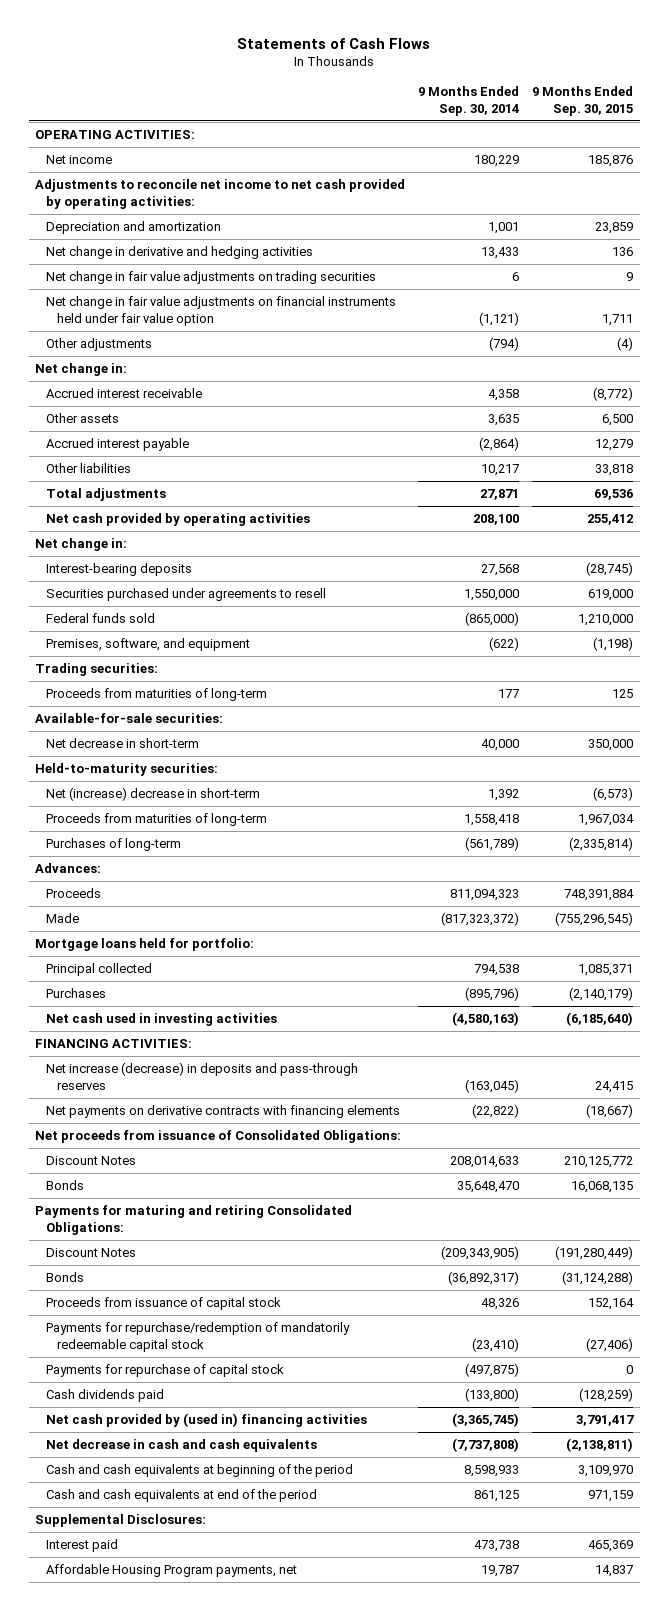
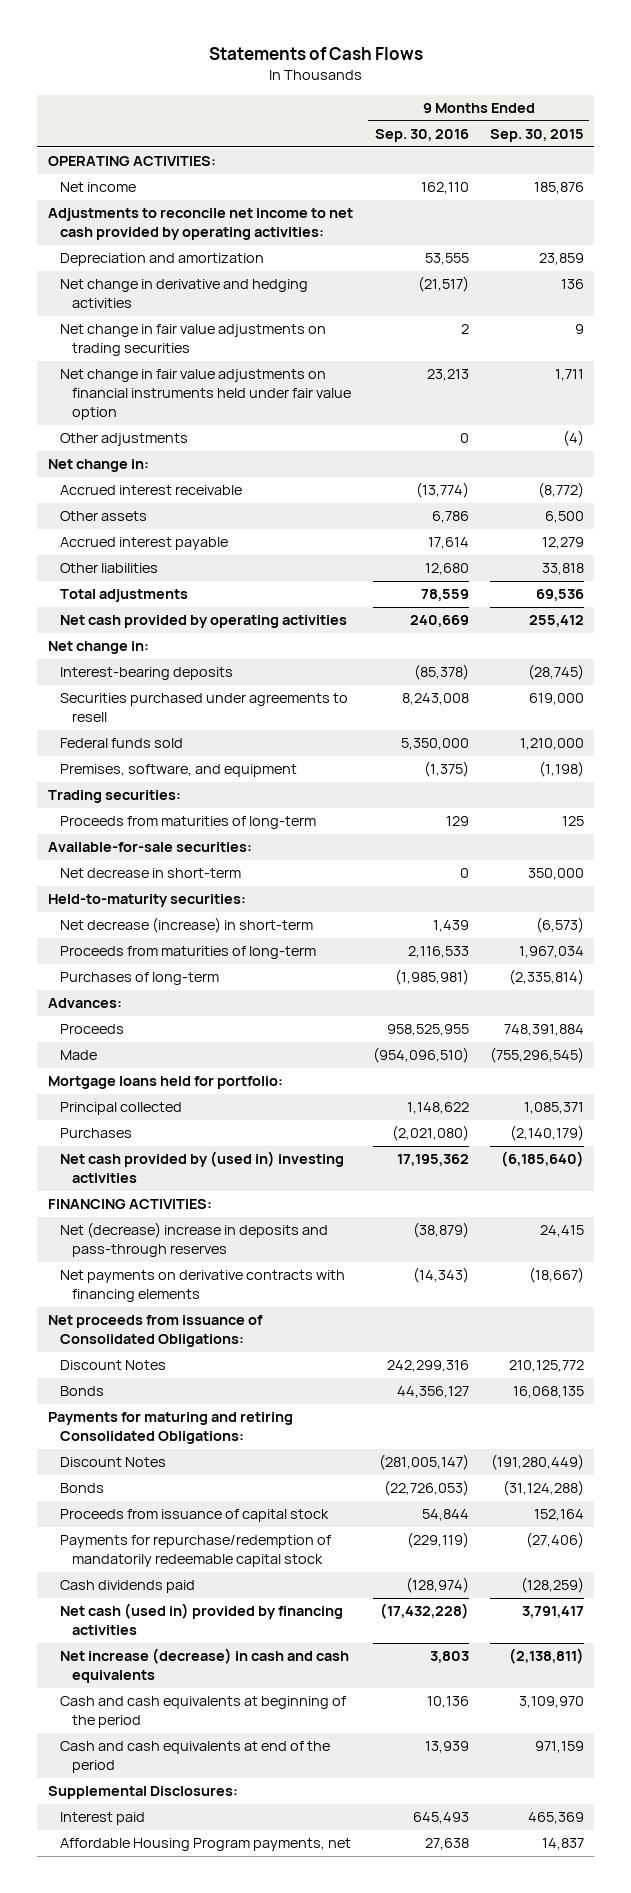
[418,86,520,116] 9 Months Ended Sep. 30, 2014 -> none
none -> [375,129,470,143] Sep. 30, 2016
[45,787,260,802] Net (increase) decrease in short-term -> [59,917,313,934] Net decrease (increase) in short-term
[45,1013,277,1027] Net cash used in investing activities -> [59,1151,344,1184] Net cash provided by (used in) investing activities
[45,1062,358,1090] Net increase (decrease) in deposits and pass-through reserves -> [59,1222,328,1258] Net (decrease) increase in deposits and pass-through reserves
[45,1364,284,1378] Payments for repurchase of capital stock -> none
[45,1413,367,1428] Net cash provided by (used in) financing activities -> [59,1603,343,1636] Net cash (used in) provided by financing activities
[45,1439,317,1453] Net decrease in cash and cash equivalents -> [59,1648,349,1684] Net increase (decrease) in cash and cash equivalents

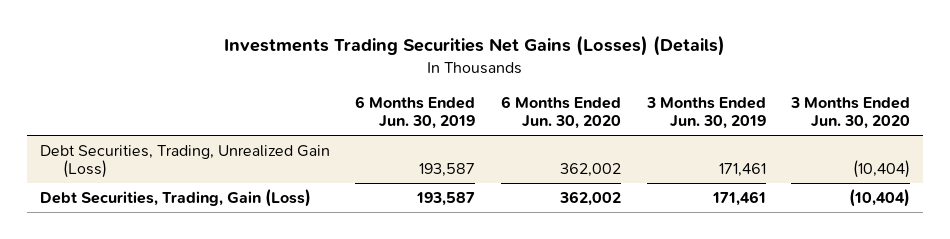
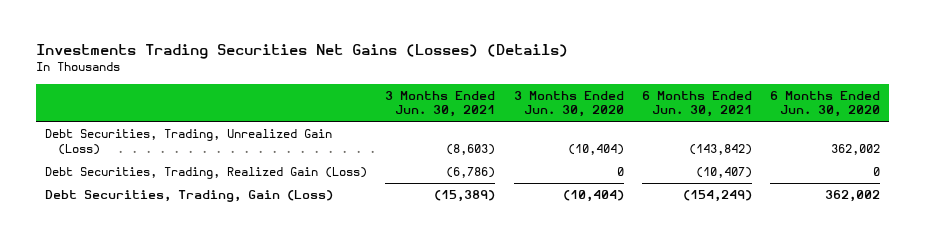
[355,96,476,130] 6 Months Ended Jun. 30, 2019 -> none
[645,97,766,130] 3 Months Ended Jun. 30, 2019 -> none
none -> [385,90,496,118] 3 Months Ended Jun. 30, 2021
none -> [642,90,753,118] 6 Months Ended Jun. 30, 2021
none -> [45,167,368,180] Debt Securities, Trading, Realized Gain (Loss)

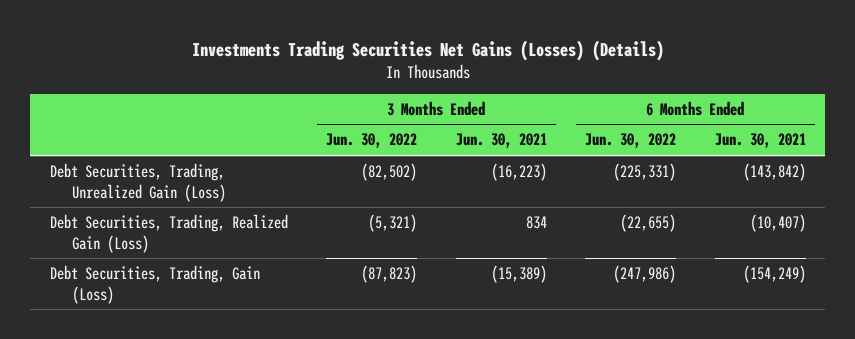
[513,90,624,118] 3 Months Ended Jun. 30, 2020 -> none
[770,90,881,118] 6 Months Ended Jun. 30, 2020 -> none
none -> [326,133,418,149] Jun. 30, 2022
none -> [585,133,677,149] Jun. 30, 2022
[446,143,496,155] (8,603) -> [490,162,547,181] (16,223)
[446,167,496,179] (6,786) -> [525,215,547,229] 834

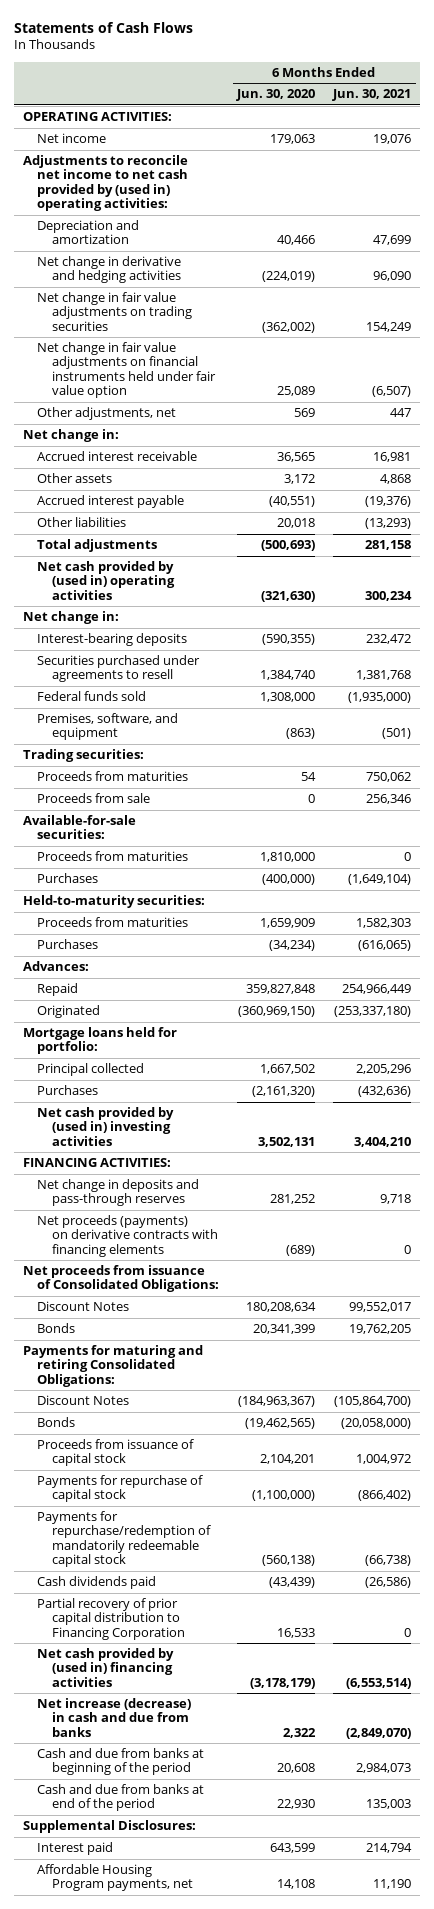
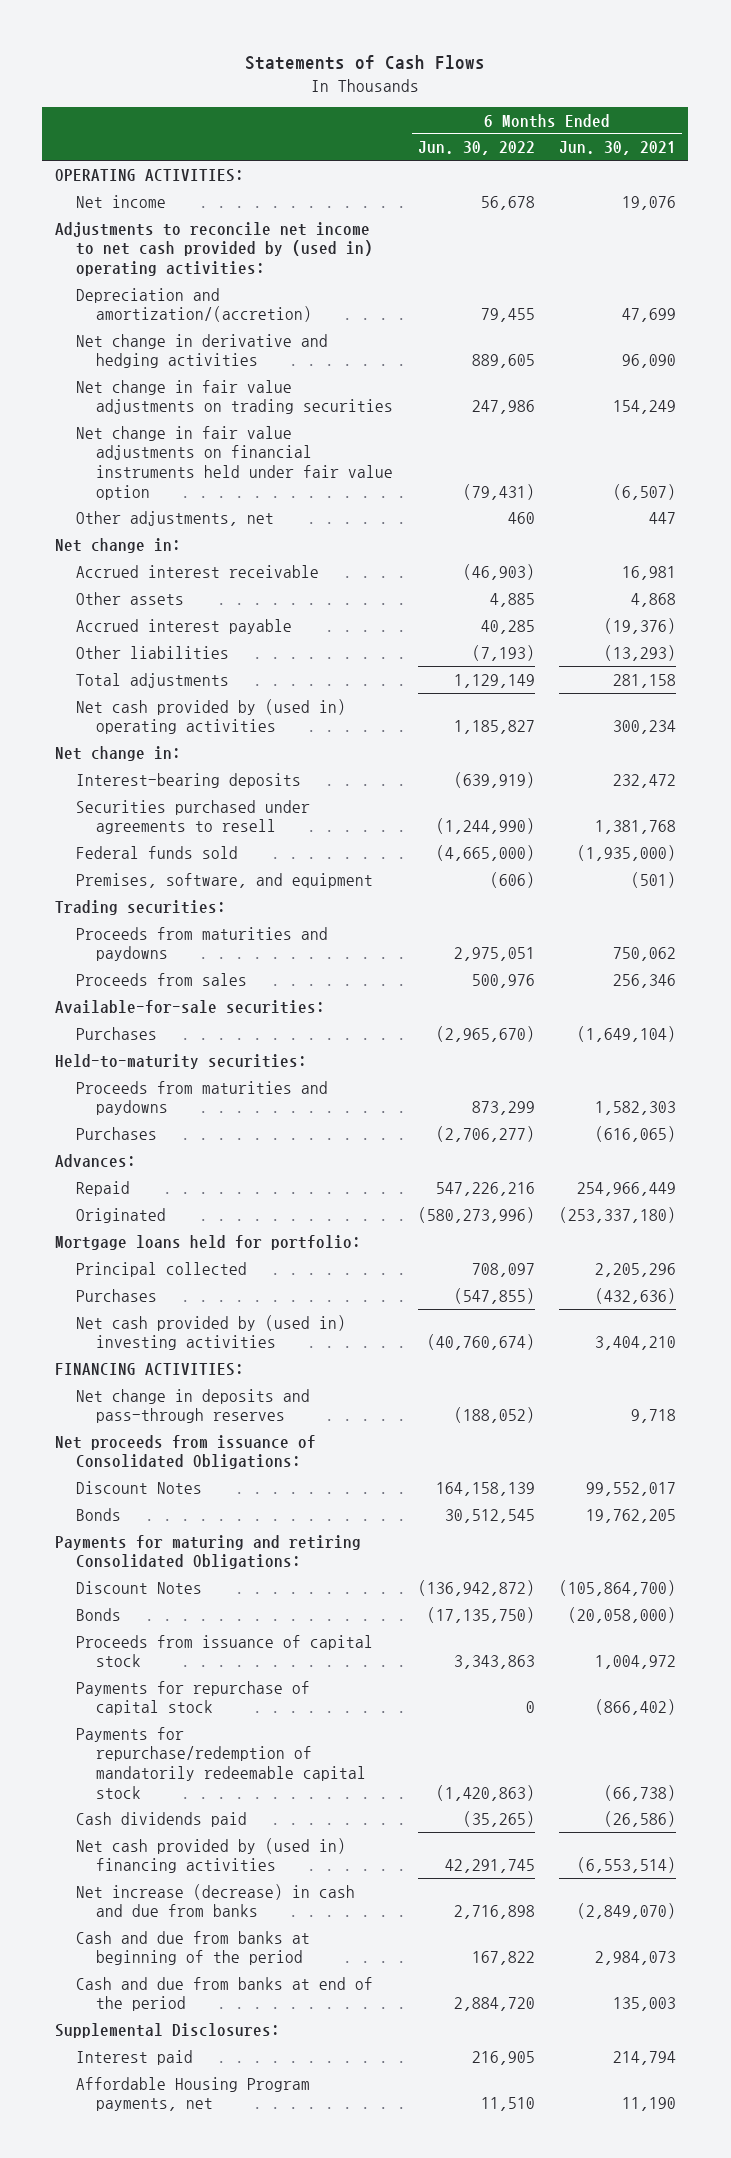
[236,89,316,102] Jun. 30, 2020 -> none
none -> [417,141,535,156] Jun. 30, 2022
[37,220,140,245] Depreciation and amortization -> [75,287,313,323] Depreciation and amortization/(accretion)
[37,771,189,782] Proceeds from maturities -> [75,926,328,962] Proceeds from maturities and paydowns
[37,793,151,804] Proceeds from sale -> [75,972,247,986] Proceeds from sales
[37,851,189,862] Proceeds from maturities -> none
[37,917,189,928] Proceeds from maturities -> [75,1080,328,1116] Proceeds from maturities and paydowns
[37,1215,219,1257] Net proceeds (payments) on derivative contracts with financing elements -> none
[37,1598,186,1640] Partial recovery of prior capital distribution to Financing Corporation -> none

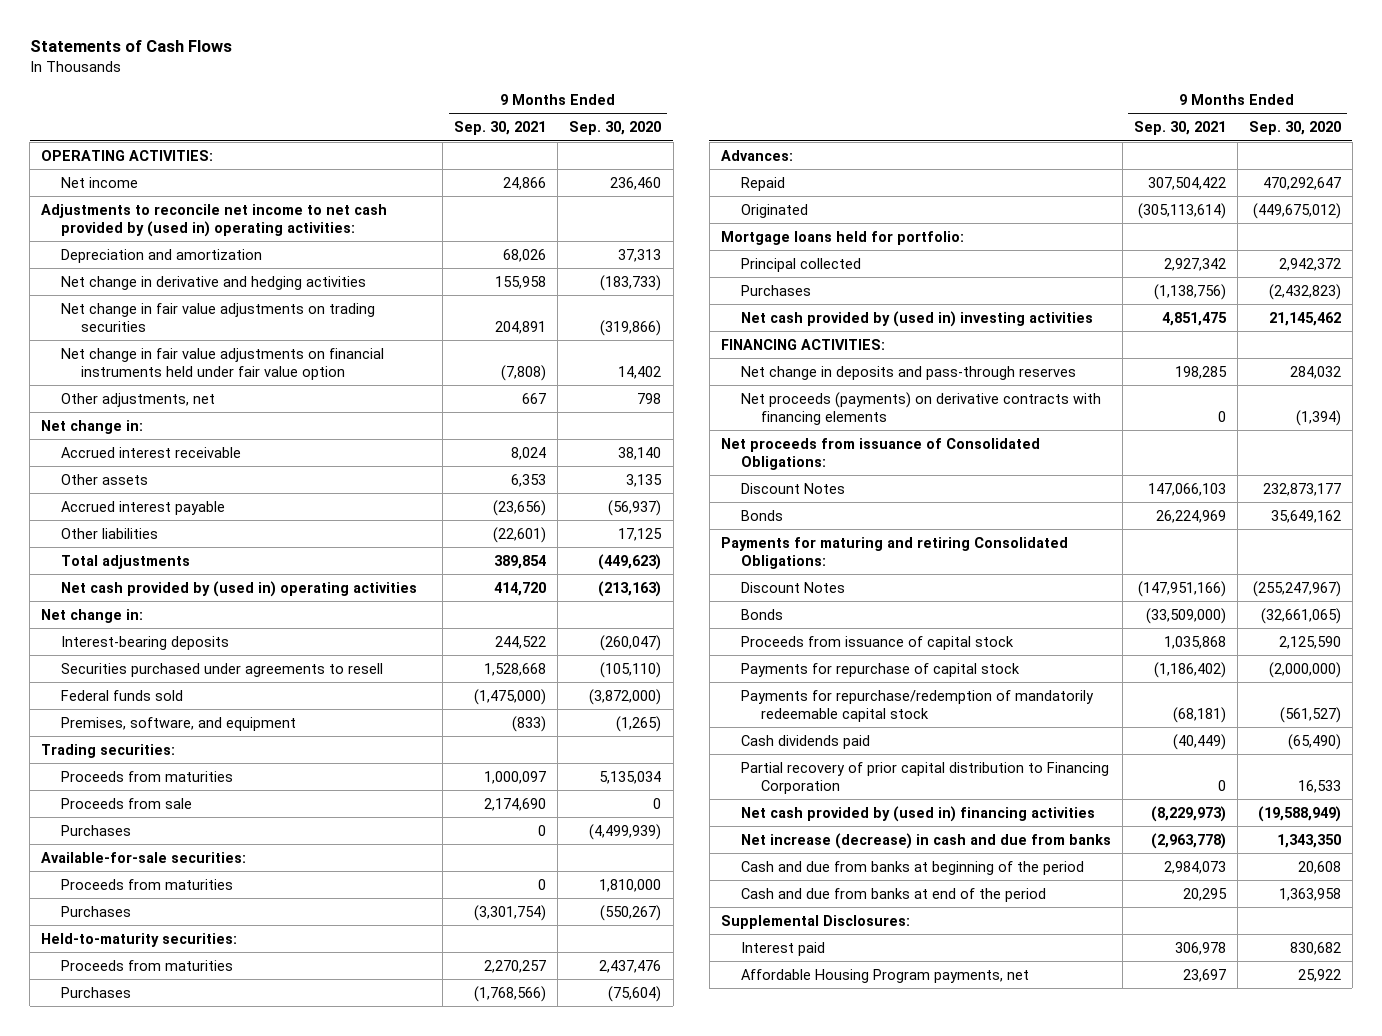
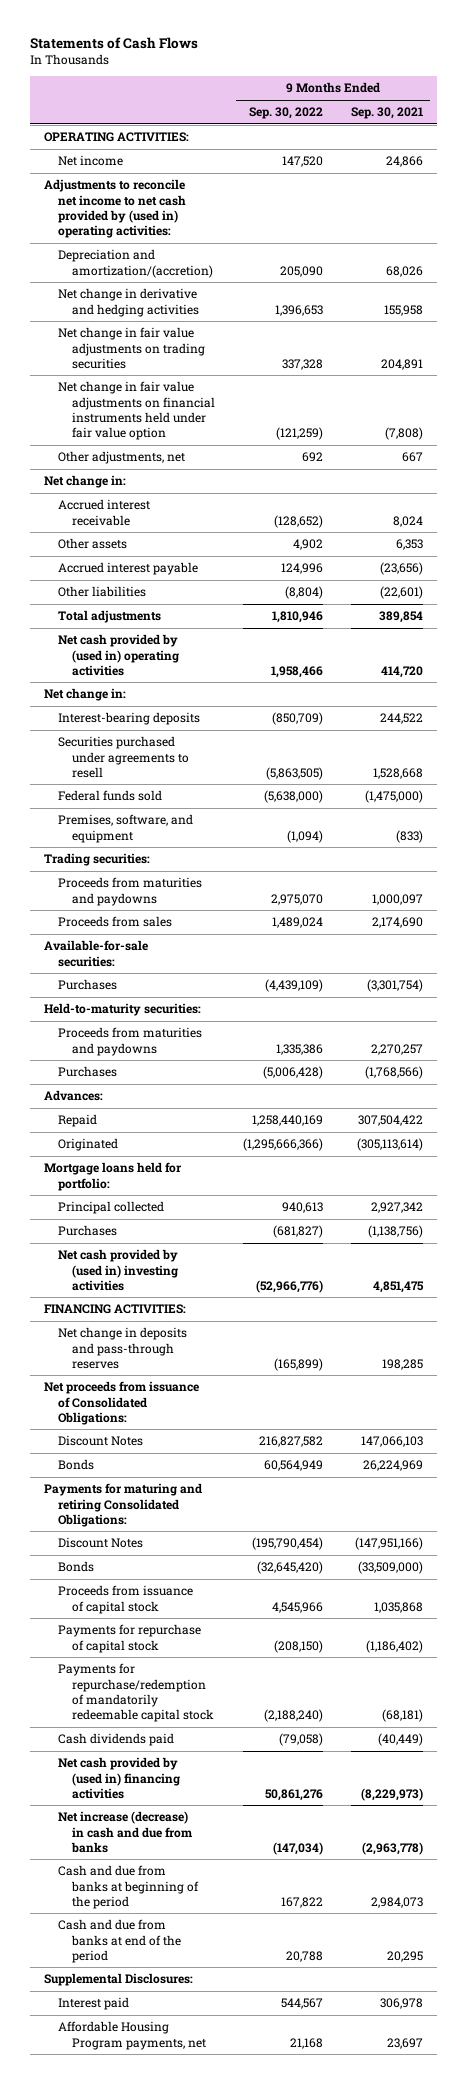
[569,121,662,136] Sep. 30, 2020 -> none
none -> [248,107,323,120] Sep. 30, 2022
[61,248,263,263] Depreciation and amortization -> [57,249,213,278] Depreciation and amortization/(accretion)
[61,824,132,836] Purchases -> none
[61,770,234,782] Proceeds from maturities -> [57,877,202,906] Proceeds from maturities and paydowns
[61,797,193,809] Proceeds from sale -> [57,916,172,928] Proceeds from sales
[61,878,234,890] Proceeds from maturities -> none
[61,959,234,971] Proceeds from maturities -> [57,1027,202,1056] Proceeds from maturities and paydowns
[740,391,1101,425] Net proceeds (payments) on derivative contracts with financing elements -> none
[740,761,1109,794] Partial recovery of prior capital distribution to Financing Corporation -> none

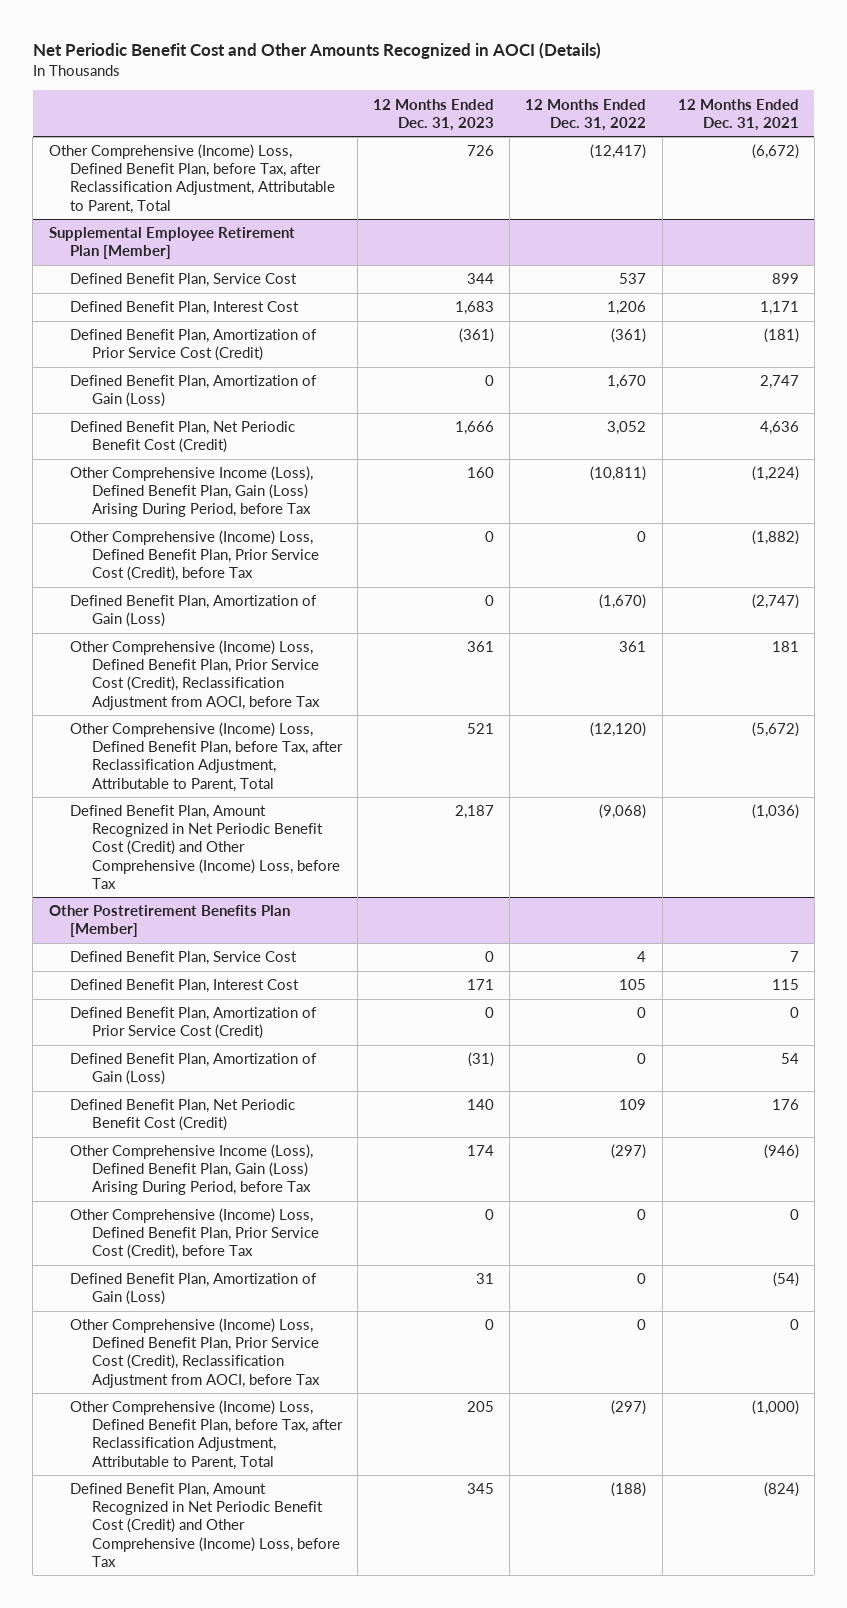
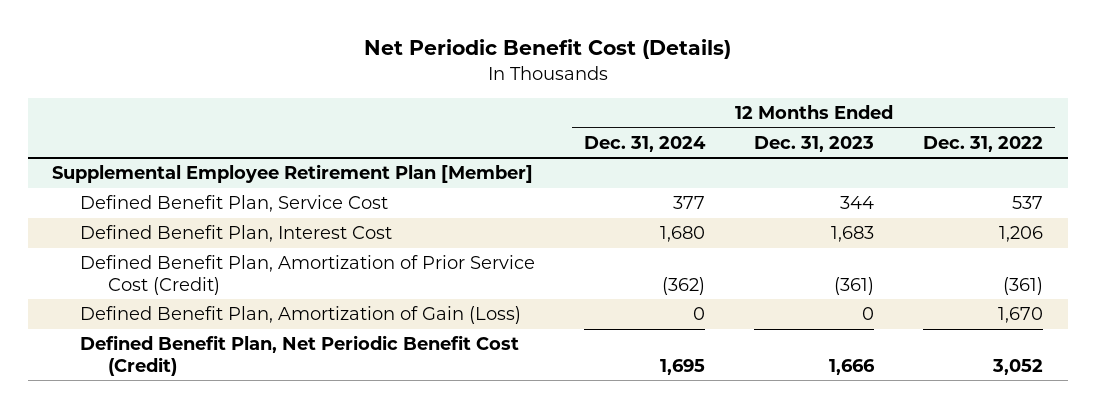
[32,41,601,59] Net Periodic Benefit Cost and Other Amounts Recognized in AOCI (Details) -> [363,39,731,60] Net Periodic Benefit Cost (Details)
[677,98,799,131] 12 Months Ended Dec. 31, 2021 -> none
none -> [584,135,707,152] Dec. 31, 2024
[48,144,336,214] Other Comprehensive (Income) Loss, Defined Benefit Plan, before Tax, after Reclassification Adjustment, Attributable to Parent, Total -> none
[70,466,314,518] Other Comprehensive Income (Loss), Defined Benefit Plan, Gain (Loss) Arising During Period, before Tax -> none
[70,530,319,582] Other Comprehensive (Income) Loss, Defined Benefit Plan, Prior Service Cost (Credit), before Tax -> none
[70,595,318,628] Defined Benefit Plan, Amortization of Gain (Loss) -> none
[70,640,320,710] Other Comprehensive (Income) Loss, Defined Benefit Plan, Prior Service Cost (Credit), Reclassification Adjustment from AOCI, before Tax -> none
[70,722,343,792] Other Comprehensive (Income) Loss, Defined Benefit Plan, before Tax, after Reclassification Adjustment, Attributable to Parent, Total -> none
[70,805,340,889] Defined Benefit Plan, Amount Recognized in Net Periodic Benefit Cost (Credit) and Other Comprehensive (Income) Loss, before Tax -> none
[48,905,290,938] Other Postretirement Benefits Plan [Member] -> none
[70,951,298,966] Defined Benefit Plan, Service Cost -> none
[70,979,300,994] Defined Benefit Plan, Interest Cost -> none
[70,1007,318,1040] Defined Benefit Plan, Amortization of Prior Service Cost (Credit) -> none
[70,1053,318,1086] Defined Benefit Plan, Amortization of Gain (Loss) -> none
[70,1099,296,1132] Defined Benefit Plan, Net Periodic Benefit Cost (Credit) -> none
[70,1144,314,1196] Other Comprehensive Income (Loss), Defined Benefit Plan, Gain (Loss) Arising During Period, before Tax -> none
[70,1208,319,1260] Other Comprehensive (Income) Loss, Defined Benefit Plan, Prior Service Cost (Credit), before Tax -> none
[70,1273,318,1306] Defined Benefit Plan, Amortization of Gain (Loss) -> none
[70,1318,320,1388] Other Comprehensive (Income) Loss, Defined Benefit Plan, Prior Service Cost (Credit), Reclassification Adjustment from AOCI, before Tax -> none
[70,1400,343,1470] Other Comprehensive (Income) Loss, Defined Benefit Plan, before Tax, after Reclassification Adjustment, Attributable to Parent, Total -> none
[70,1483,340,1567] Defined Benefit Plan, Amount Recognized in Net Periodic Benefit Cost (Credit) and Other Comprehensive (Income) Loss, before Tax -> none

